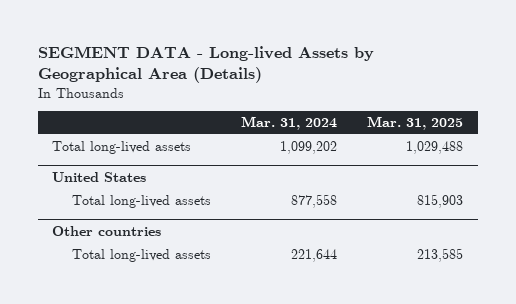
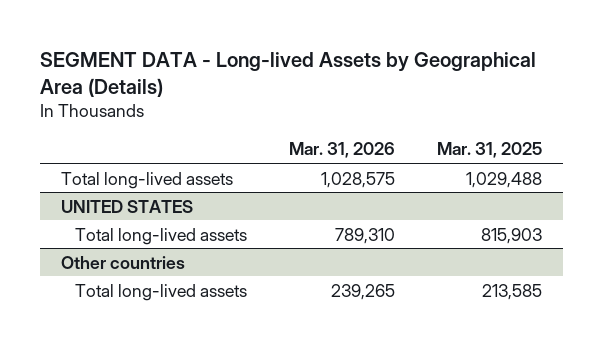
[241,116,338,131] Mar. 31, 2024 -> none
none -> [289,142,396,159] Mar. 31, 2026
[52,171,147,182] United States -> [60,199,193,213] UNITED STATES

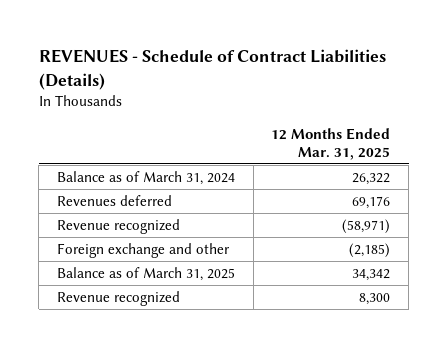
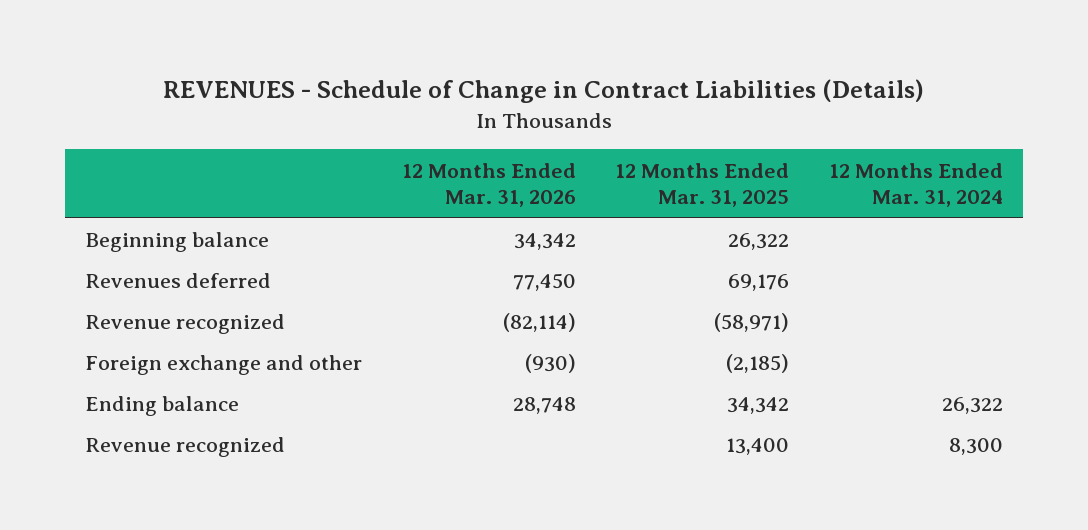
[38,49,386,90] REVENUES - Schedule of Contract Liabilities (Details) -> [163,79,925,104] REVENUES - Schedule of Change in Contract Liabilities (Details)
none -> [401,162,576,208] 12 Months Ended Mar. 31, 2026
none -> [829,162,1004,208] 12 Months Ended Mar. 31, 2024
[56,171,235,186] Balance as of March 31, 2024 -> [84,232,269,253] Beginning balance
[56,267,235,282] Balance as of March 31, 2025 -> [84,396,239,417] Ending balance
[359,293,391,306] 8,300 -> [726,438,790,456] 13,400

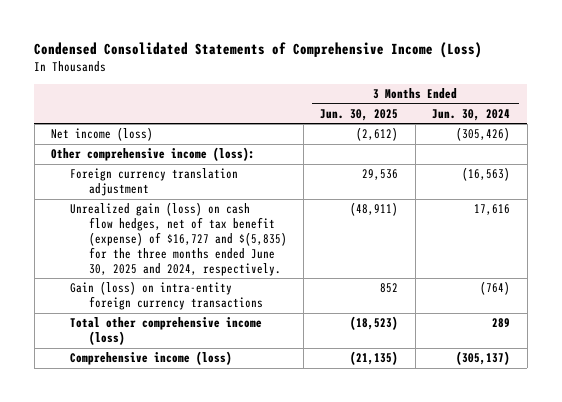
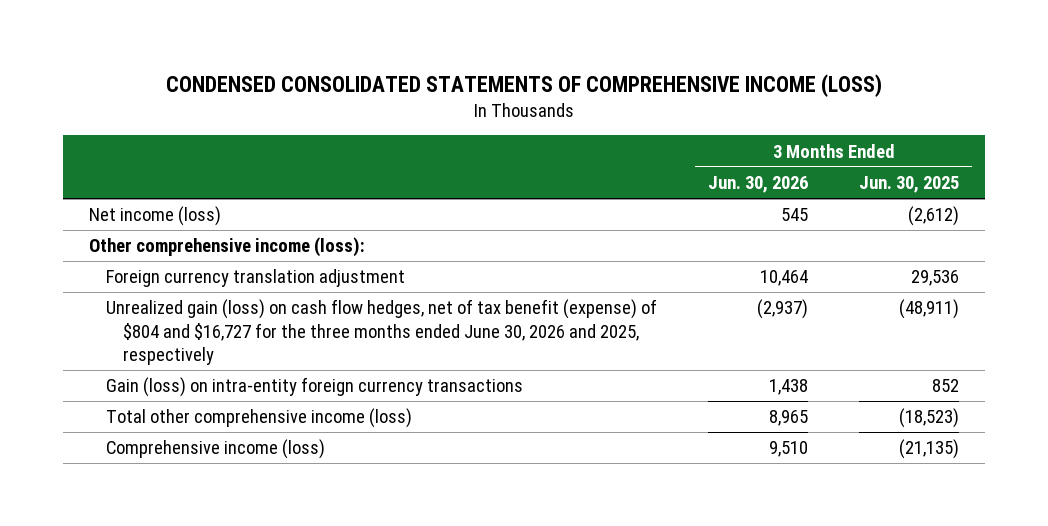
[34,42,483,59] Condensed Consolidated Statements of Comprehensive Income (Loss) -> [165,73,882,97] CONDENSED CONSOLIDATED STATEMENTS OF COMPREHENSIVE INCOME (LOSS)
[432,108,511,121] Jun. 30, 2024 -> none
none -> [707,176,808,194] Jun. 30, 2026
[69,202,287,277] Unrealized gain (loss) on cash flow hedges, net of tax benefit (expense) of $16,727 and $(5,835) for the three months ended June 30, 2025 and 2024, respectively. -> [105,299,657,366] Unrealized gain (loss) on cash flow hedges, net of tax benefit (expense) of $804 and $16,727 for the three months ended June 30, 2026 and 2025, respectively

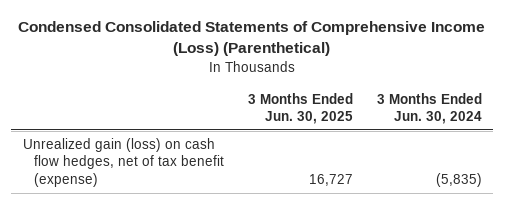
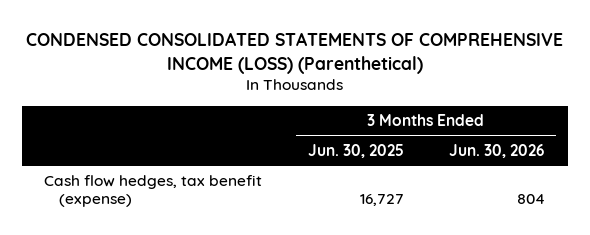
[18,21,486,57] Condensed Consolidated Statements of Comprehensive Income (Loss) (Parenthetical) -> [25,31,563,74] CONDENSED CONSOLIDATED STATEMENTS OF COMPREHENSIVE INCOME (LOSS) (Parenthetical)
[376,92,482,125] 3 Months Ended Jun. 30, 2024 -> none
none -> [449,143,546,158] Jun. 30, 2026
[22,138,225,187] Unrealized gain (loss) on cash flow hedges, net of tax benefit (expense) -> [44,175,263,208] Cash flow hedges, tax benefit (expense)

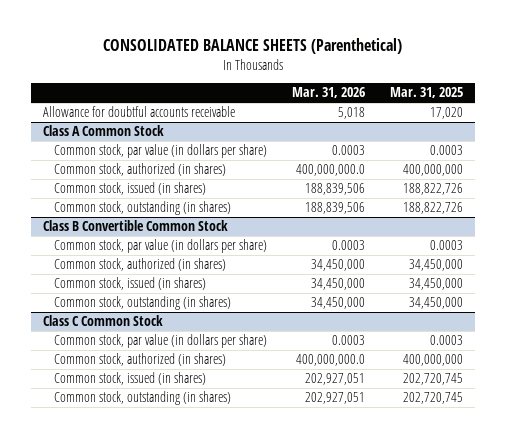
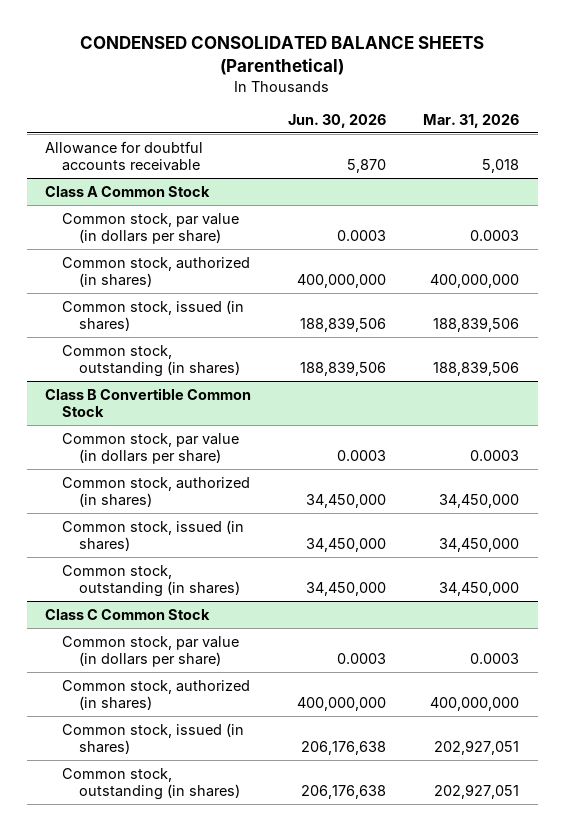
[103,38,403,55] CONSOLIDATED BALANCE SHEETS (Parenthetical) -> [80,36,485,75] CONDENSED CONSOLIDATED BALANCE SHEETS (Parenthetical)
[389,87,463,99] Mar. 31, 2025 -> none
none -> [288,113,387,128] Jun. 30, 2026
[295,164,365,177] 400,000,000.0 -> [430,273,520,288] 400,000,000
[295,354,365,367] 400,000,000.0 -> [430,696,520,711] 400,000,000

